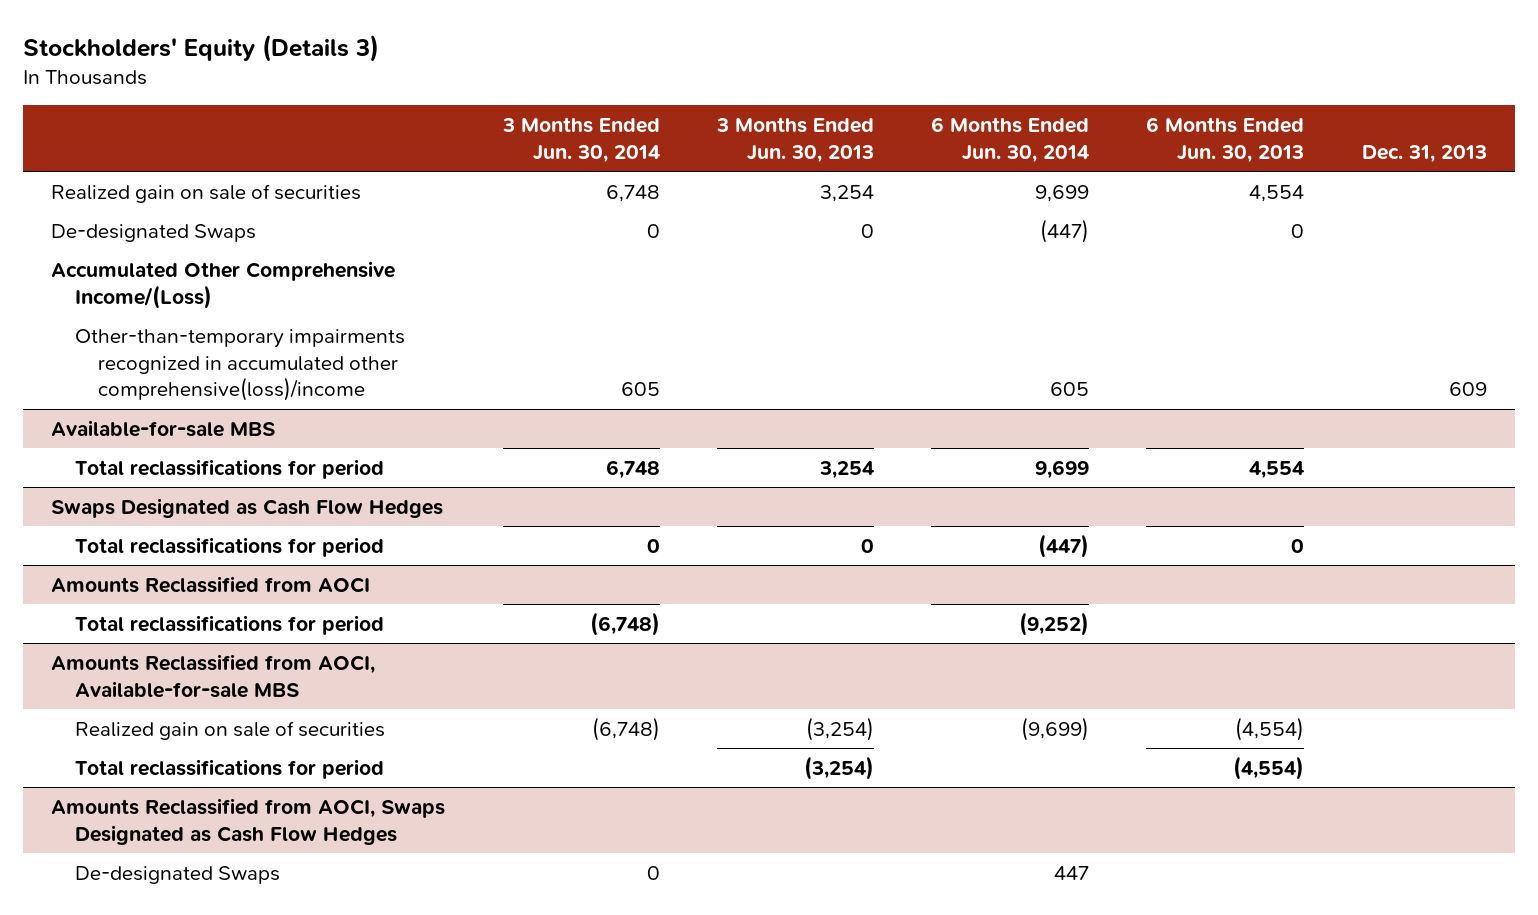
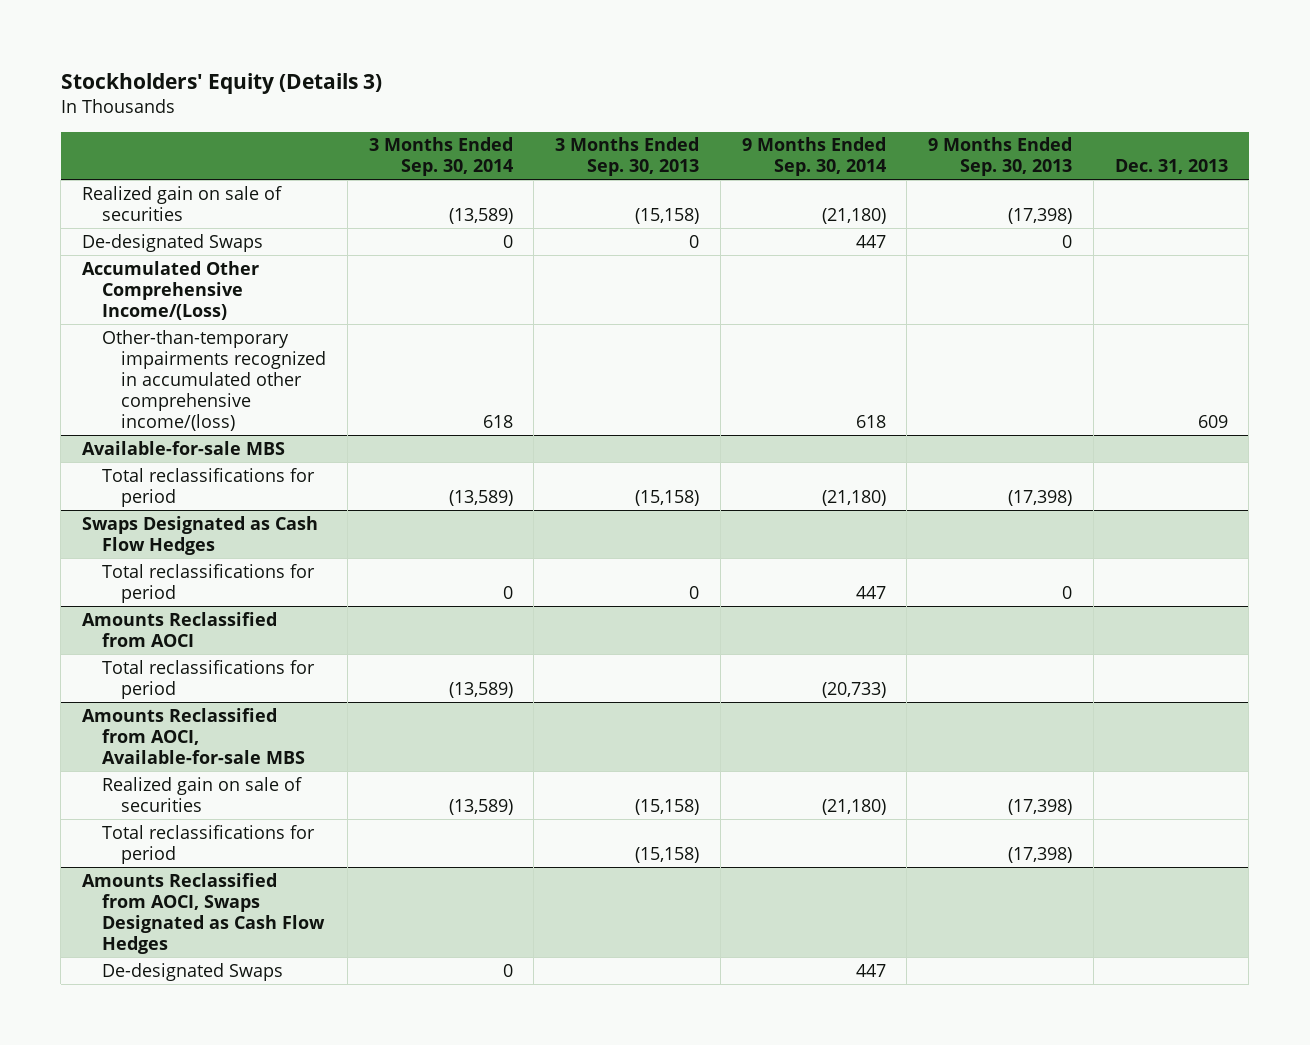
[501,116,660,163] 3 Months Ended Jun. 30, 2014 -> none
[715,116,874,163] 3 Months Ended Jun. 30, 2013 -> none
[931,116,1090,163] 6 Months Ended Jun. 30, 2014 -> none
[1146,116,1305,163] 6 Months Ended Jun. 30, 2013 -> none
none -> [368,137,513,177] 3 Months Ended Sep. 30, 2014
none -> [555,137,700,177] 3 Months Ended Sep. 30, 2013
none -> [741,137,886,177] 9 Months Ended Sep. 30, 2014
none -> [928,137,1073,177] 9 Months Ended Sep. 30, 2013
[74,328,405,402] Other-than-temporary impairments recognized in accumulated other comprehensive(loss)/income -> [101,329,327,431] Other-than-temporary impairments recognized in accumulated other comprehensive income/(loss)

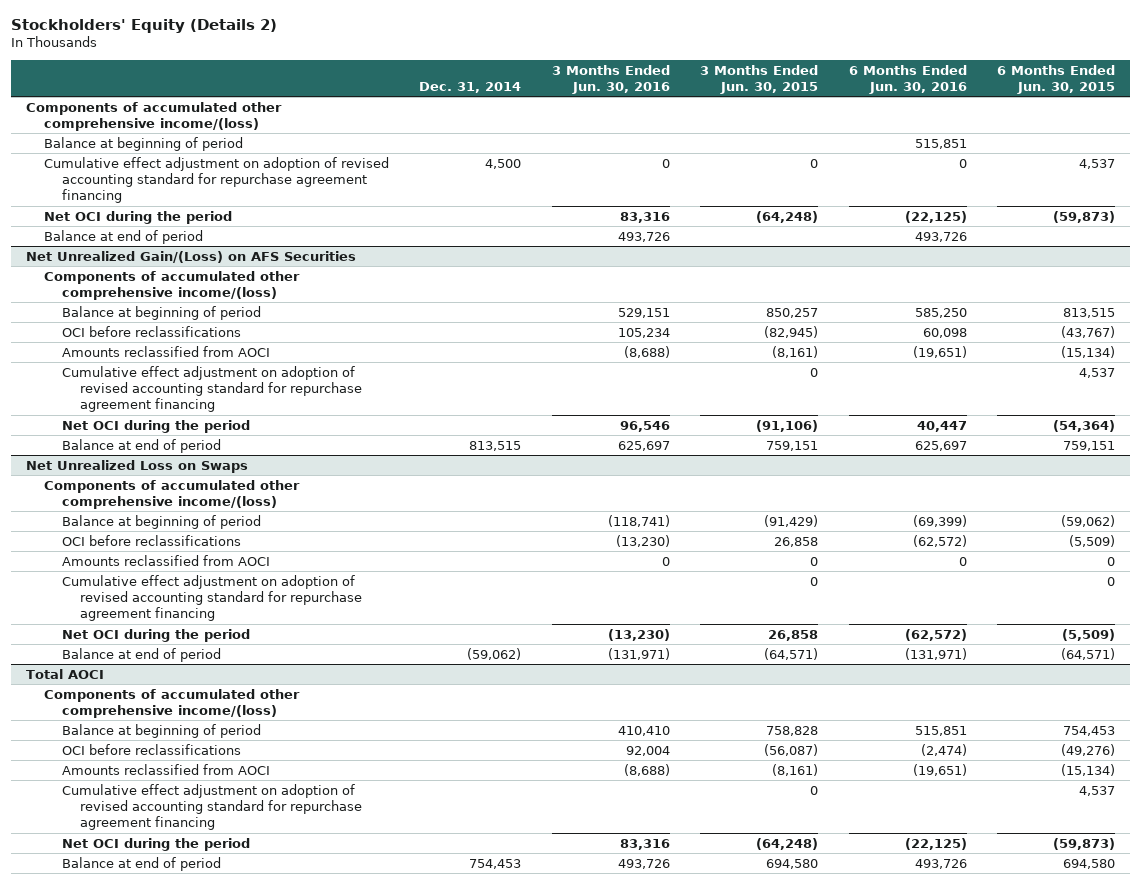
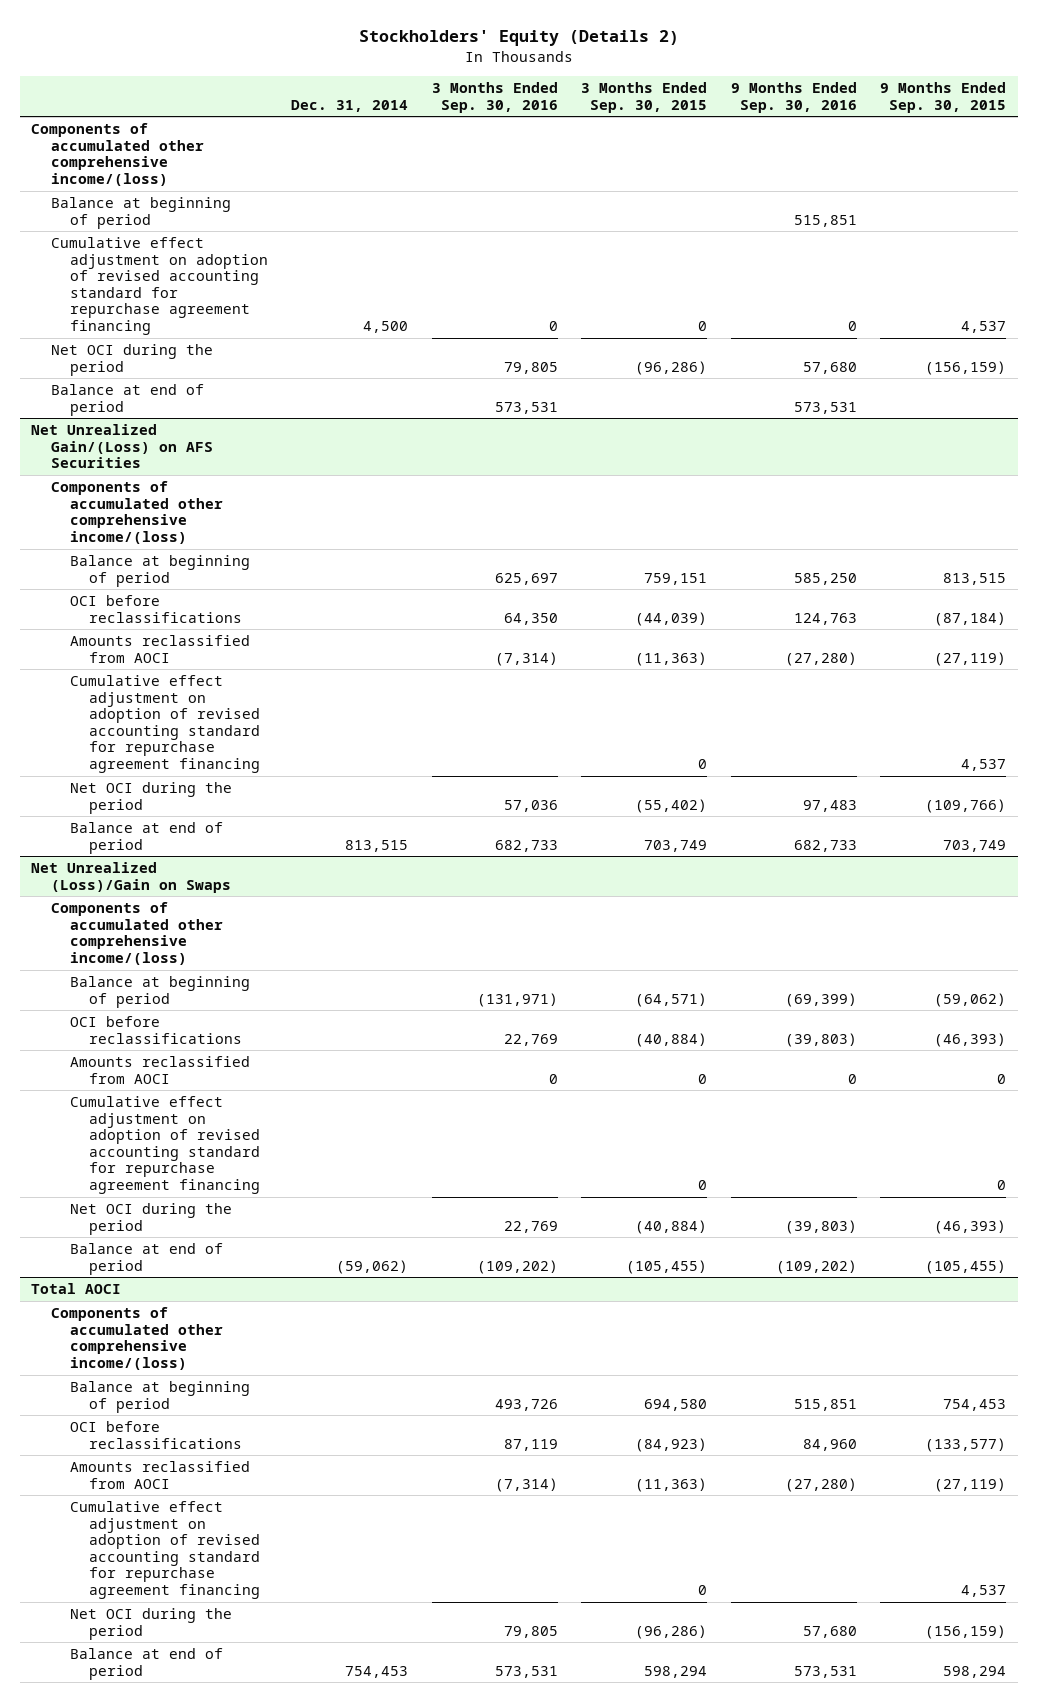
[551,64,670,94] 3 Months Ended Jun. 30, 2016 -> none
[700,64,819,94] 3 Months Ended Jun. 30, 2015 -> none
[848,64,967,94] 6 Months Ended Jun. 30, 2016 -> none
[997,64,1116,94] 6 Months Ended Jun. 30, 2015 -> none
none -> [431,82,558,113] 3 Months Ended Sep. 30, 2016
none -> [581,82,708,113] 3 Months Ended Sep. 30, 2015
none -> [730,82,857,113] 9 Months Ended Sep. 30, 2016
none -> [880,82,1007,113] 9 Months Ended Sep. 30, 2015
[25,459,248,473] Net Unrealized Loss on Swaps -> [31,862,231,893] Net Unrealized (Loss)/Gain on Swaps

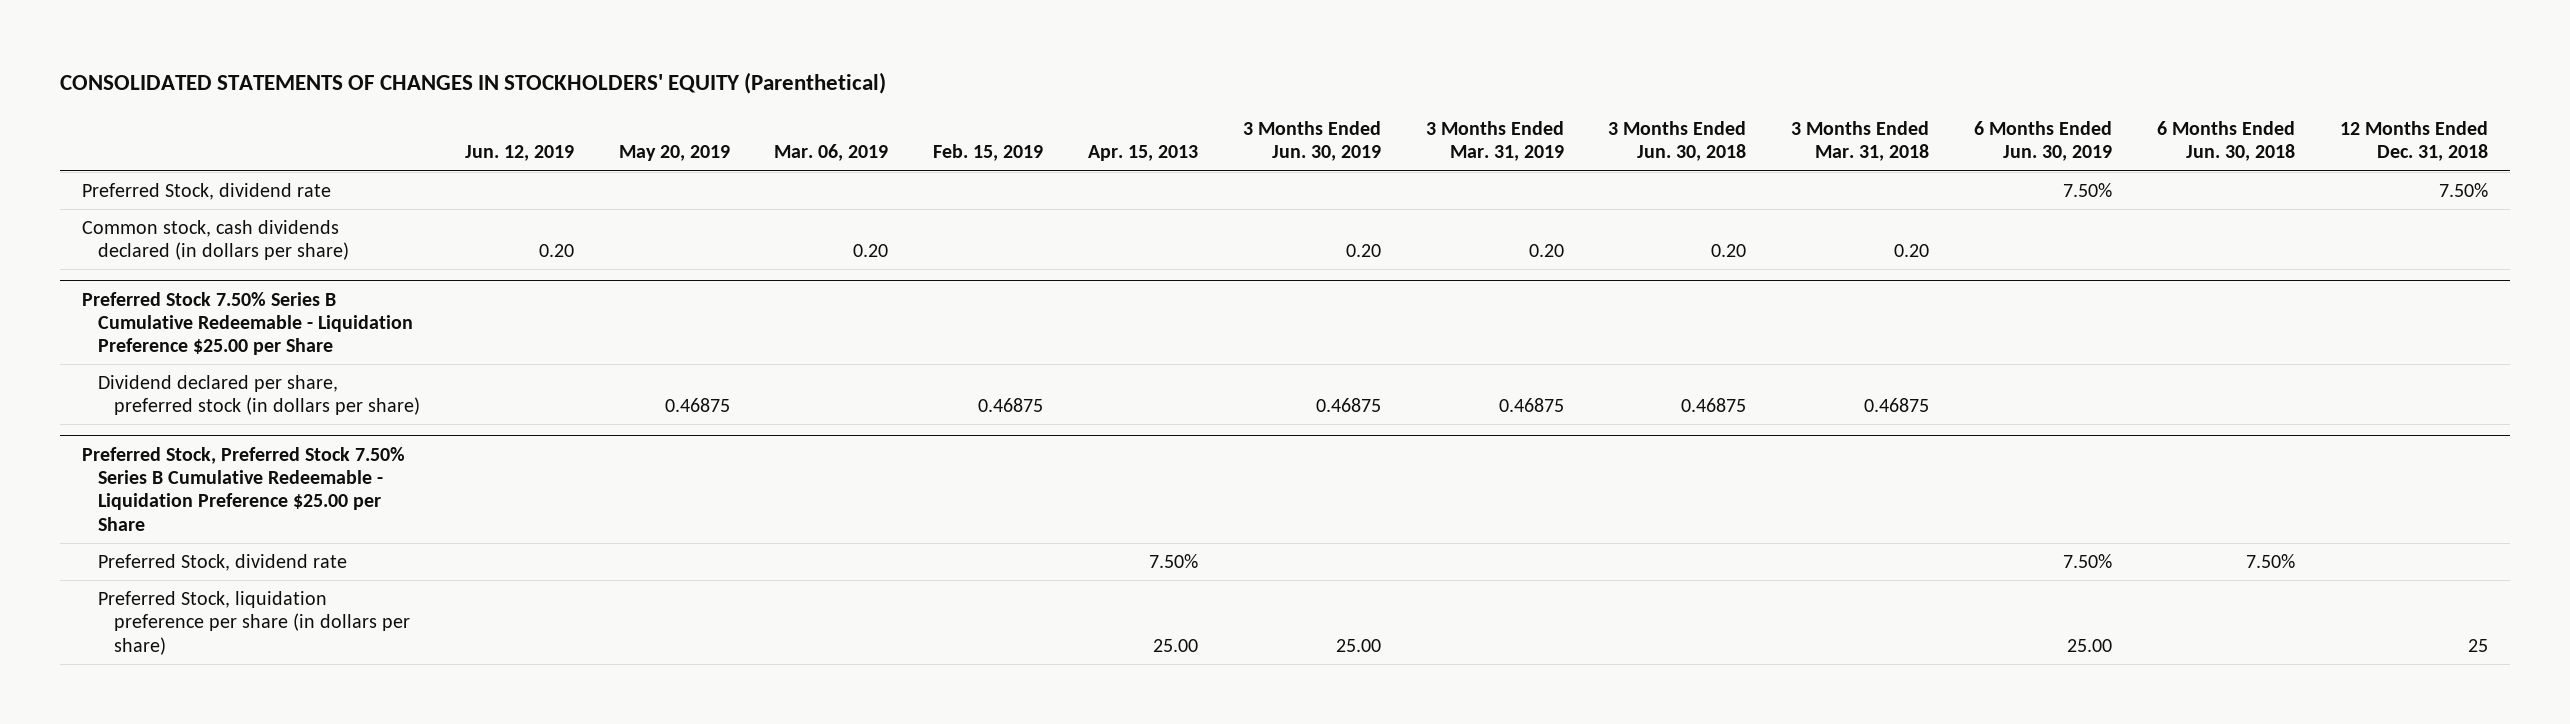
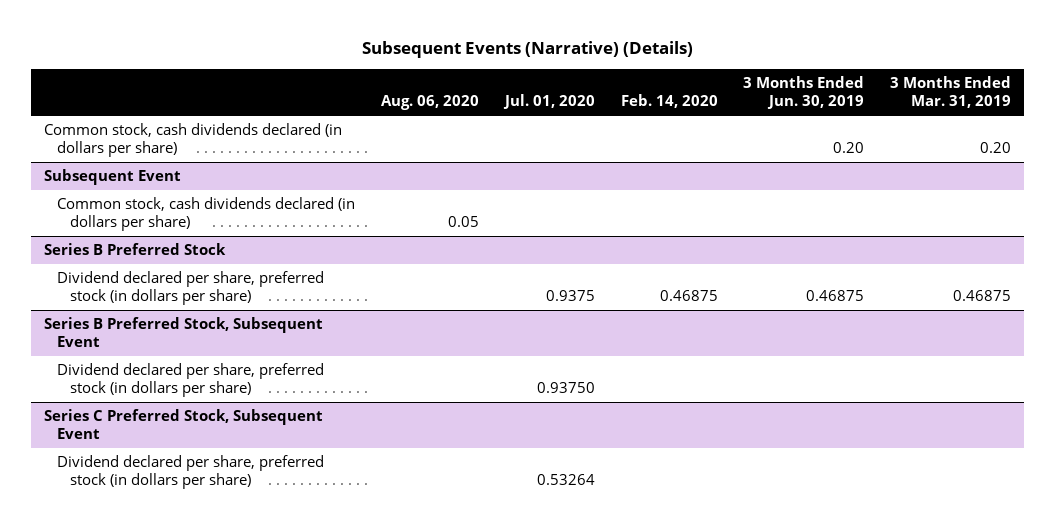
[59,72,886,95] CONSOLIDATED STATEMENTS OF CHANGES IN STOCKHOLDERS' EQUITY (Parenthetical) -> [361,41,693,59] Subsequent Events (Narrative) (Details)
[464,145,574,162] Jun. 12, 2019 -> none
[618,145,730,162] May 20, 2019 -> none
[774,144,889,162] Mar. 06, 2019 -> none
[933,144,1044,162] Feb. 15, 2019 -> none
[1088,145,1199,162] Apr. 15, 2013 -> none
[1608,121,1747,162] 3 Months Ended Jun. 30, 2018 -> none
[1791,121,1930,162] 3 Months Ended Mar. 31, 2018 -> none
[1974,121,2113,162] 6 Months Ended Jun. 30, 2019 -> none
[2156,121,2295,162] 6 Months Ended Jun. 30, 2018 -> none
[2339,121,2488,162] 12 Months Ended Dec. 31, 2018 -> none
none -> [380,95,479,111] Aug. 06, 2020
none -> [502,94,595,110] Jul. 01, 2020
none -> [620,94,718,109] Feb. 14, 2020
[81,182,331,200] Preferred Stock, dividend rate -> none
none -> [44,169,182,186] Subsequent Event
none -> [56,197,355,232] Common stock, cash dividends declared (in dollars per share)
[81,291,414,356] Preferred Stock 7.50% Series B Cumulative Redeemable - Liquidation Preference $25.00 per Share -> [44,243,227,256] Series B Preferred Stock
[81,446,405,531] Preferred Stock, Preferred Stock 7.50% Series B Cumulative Redeemable - Liquidation Preference $25.00 per Share -> none
[98,553,348,571] Preferred Stock, dividend rate -> none
[98,590,411,655] Preferred Stock, liquidation preference per share (in dollars per share) -> none
none -> [44,317,324,348] Series B Preferred Stock, Subsequent Event
none -> [56,363,324,398] Dividend declared per share, preferred stock (in dollars per share)
none -> [44,409,324,440] Series C Preferred Stock, Subsequent Event
none -> [56,455,324,490] Dividend declared per share, preferred stock (in dollars per share)

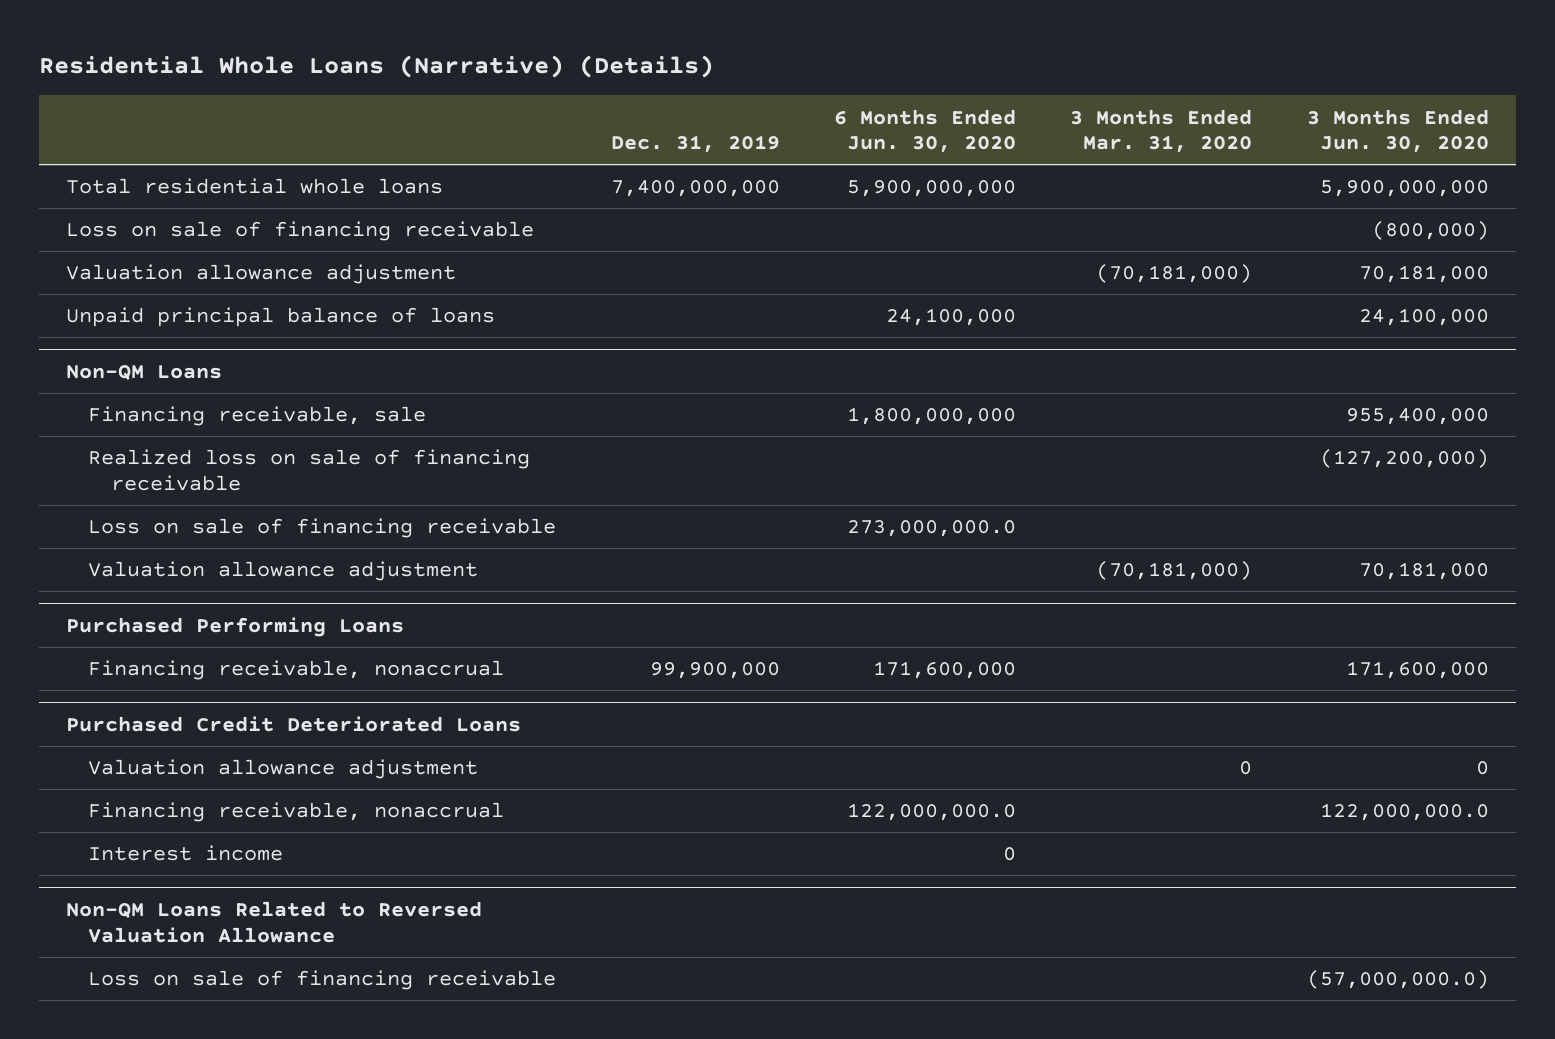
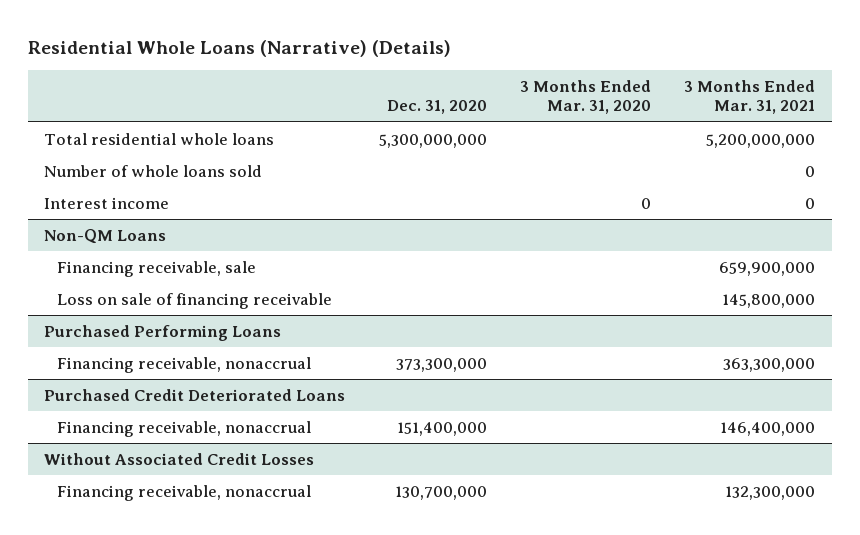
[610,135,780,154] Dec. 31, 2019 -> none
[834,108,1017,154] 6 Months Ended Jun. 30, 2020 -> none
[1306,108,1489,154] 3 Months Ended Jun. 30, 2020 -> none
none -> [386,100,487,115] Dec. 31, 2020
none -> [684,79,816,115] 3 Months Ended Mar. 31, 2021
[65,221,534,242] Loss on sale of financing receivable -> none
[65,264,456,285] Valuation allowance adjustment -> none
[65,307,495,328] Unpaid principal balance of loans -> none
none -> [44,164,263,177] Number of whole loans sold
none -> [44,196,170,209] Interest income
[88,449,531,491] Realized loss on sale of financing receivable -> none
[88,561,479,582] Valuation allowance adjustment -> none
[88,759,479,780] Valuation allowance adjustment -> none
[88,845,284,862] Interest income -> none
[65,901,482,943] Non-QM Loans Related to Reversed Valuation Allowance -> none
[88,970,557,991] Loss on sale of financing receivable -> none
none -> [44,452,315,465] Without Associated Credit Losses
none -> [56,484,311,501] Financing receivable, nonaccrual

